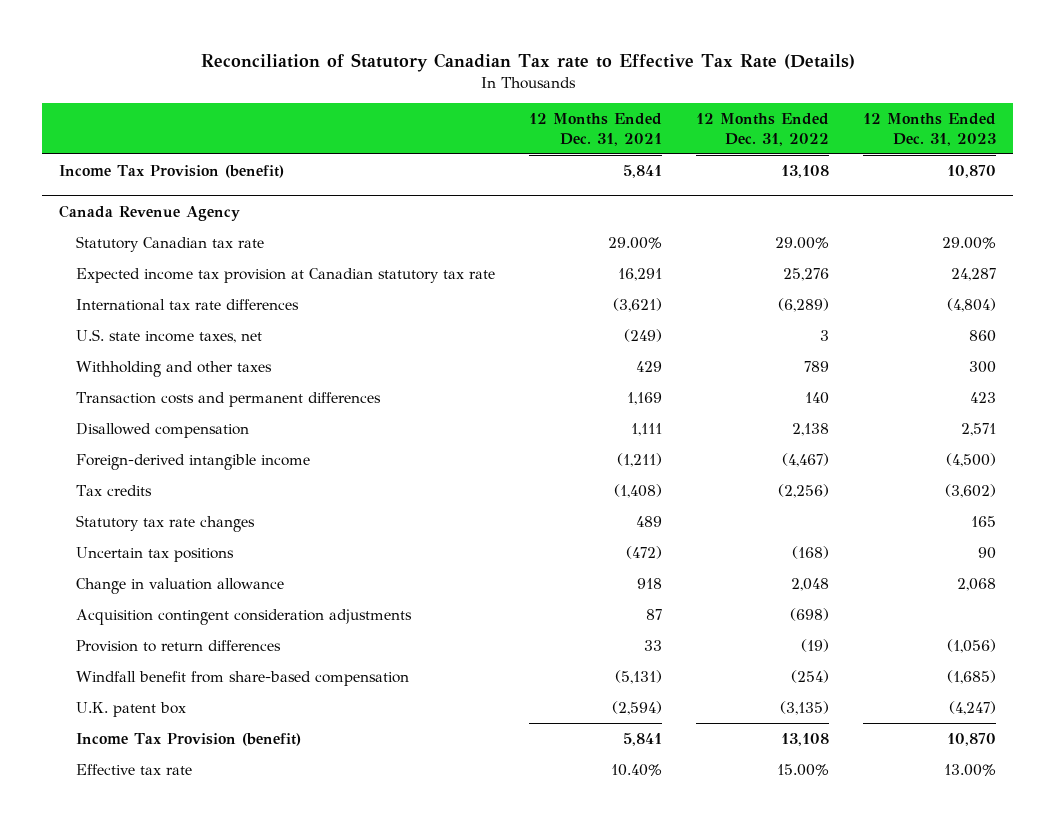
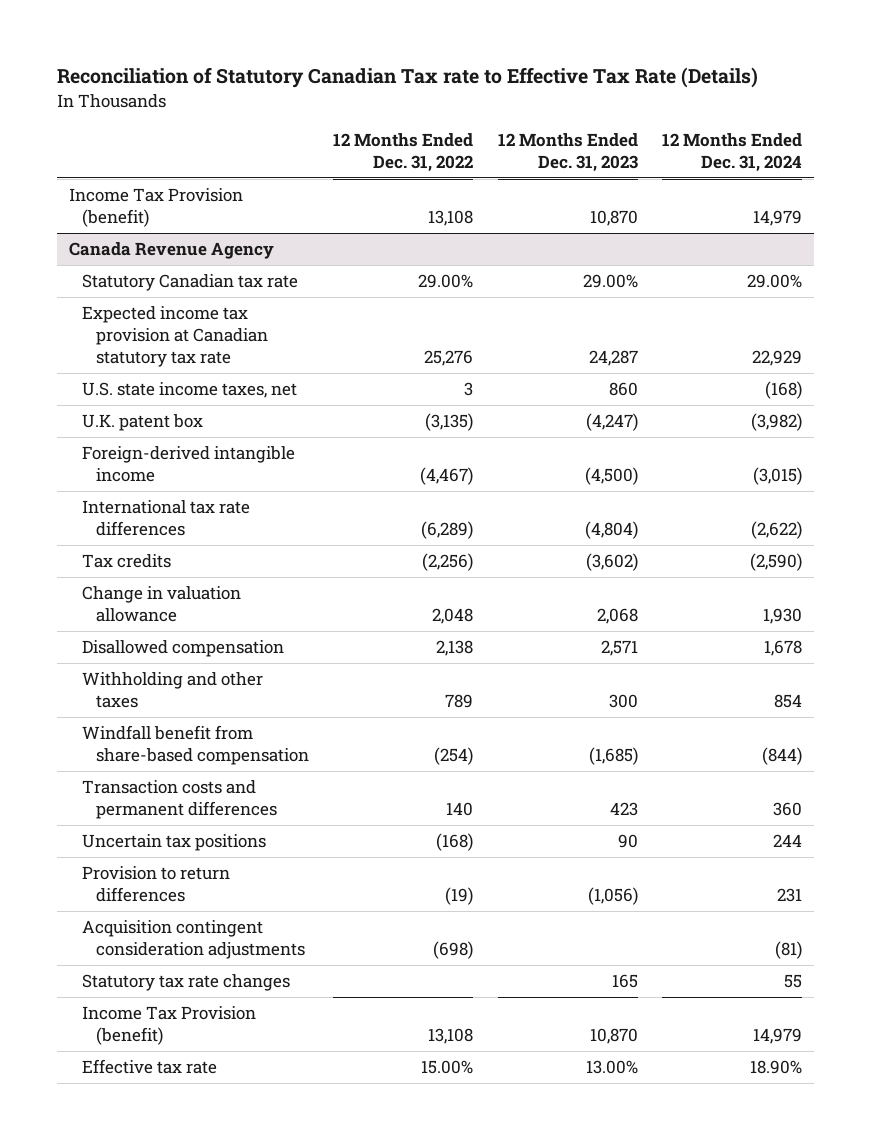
[528,113,662,146] 12 Months Ended Dec. 31, 2021 -> none
none -> [661,133,802,172] 12 Months Ended Dec. 31, 2024
[75,701,186,717] U.K. patent box -> [82,414,204,432] U.K. patent box
[75,298,299,311] International tax rate differences -> [82,500,251,536] International tax rate differences
[75,422,249,438] Disallowed compensation -> [82,640,285,658] Disallowed compensation
[75,360,272,377] Withholding and other taxes -> [82,672,264,708] Withholding and other taxes
[75,391,381,407] Transaction costs and permanent differences -> [82,780,277,819] Transaction costs and permanent differences
[75,546,234,562] Uncertain tax positions -> [82,834,267,852] Uncertain tax positions
[75,639,281,652] Provision to return differences -> [82,866,231,902] Provision to return differences
[75,608,412,625] Acquisition contingent consideration adjustments -> [82,920,305,959] Acquisition contingent consideration adjustments
[75,514,255,532] Statutory tax rate changes -> [82,974,291,992] Statutory tax rate changes

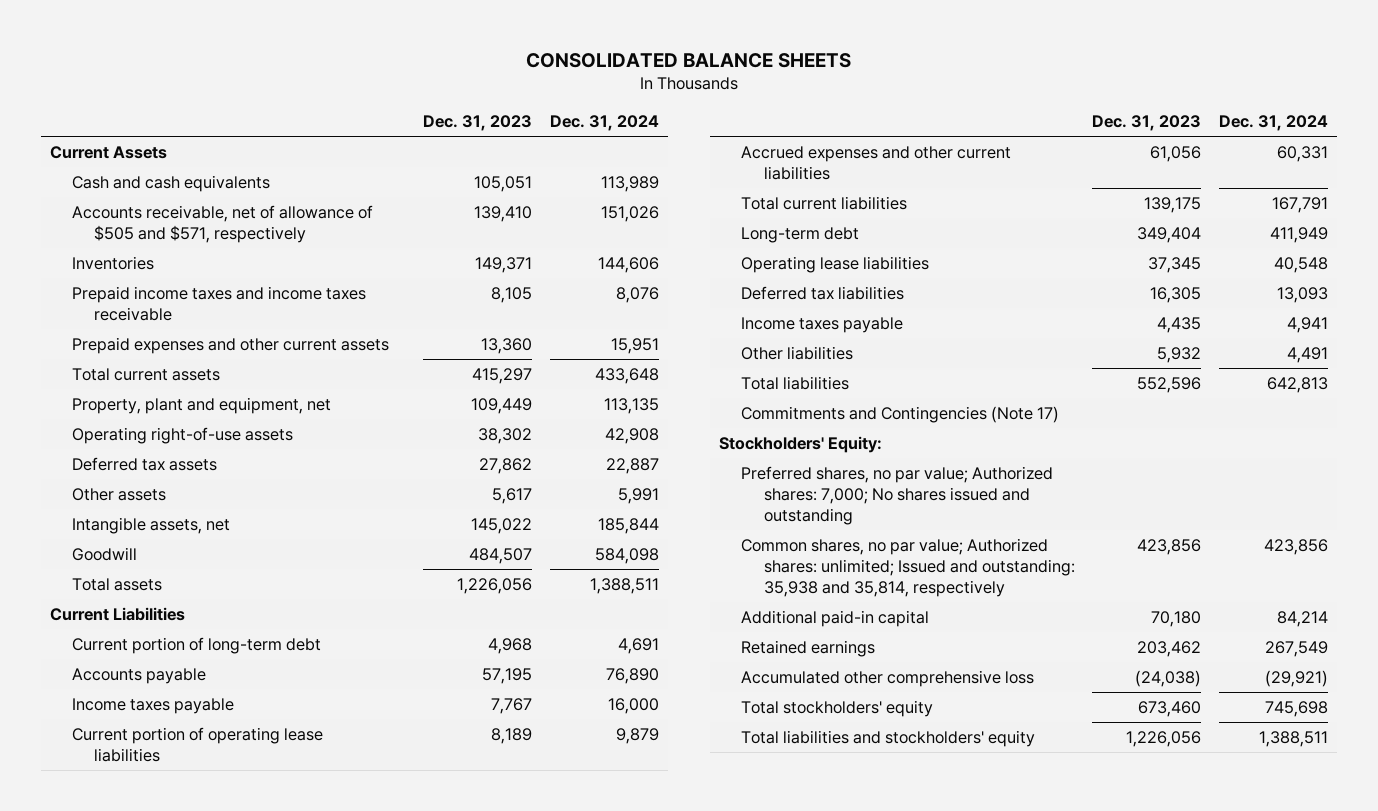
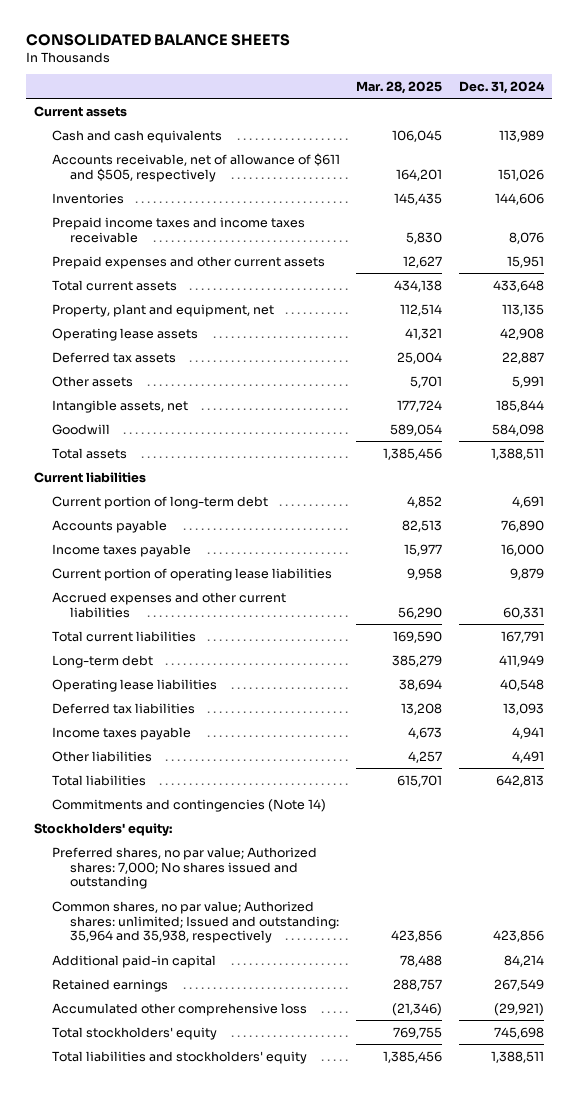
[423,115,533,132] Dec. 31, 2023 -> none
none -> [356,80,443,94] Mar. 28, 2025
[49,146,167,160] Current Assets -> [33,105,127,117] Current assets
[71,205,373,244] Accounts receivable, net of allowance of $505 and $571, respectively -> [51,152,340,182] Accounts receivable, net of allowance of $611 and $505, respectively
[71,427,293,445] Operating right-of-use assets -> [51,327,198,341] Operating lease assets
[49,607,185,622] Current Liabilities -> [33,471,146,483] Current liabilities
[741,406,1060,424] Commitments and Contingencies (Note 17) -> [51,798,326,812] Commitments and contingencies (Note 14)
[718,436,882,454] Stockholders' Equity: -> [33,822,172,836] Stockholders' equity:
[741,538,1075,598] Common shares, no par value; Authorized shares: unlimited; Issued and outstanding: 35,938 and 35,814, respectively -> [51,900,340,944] Common shares, no par value; Authorized shares: unlimited; Issued and outstanding: 35,964 and 35,938, respectively

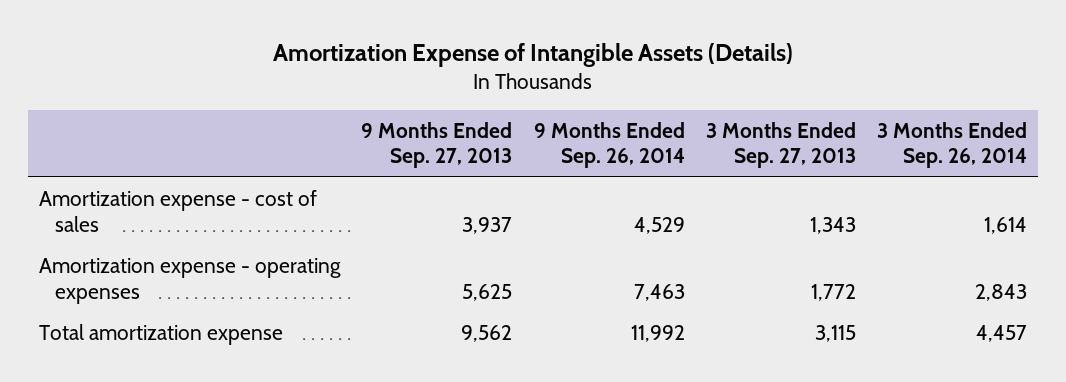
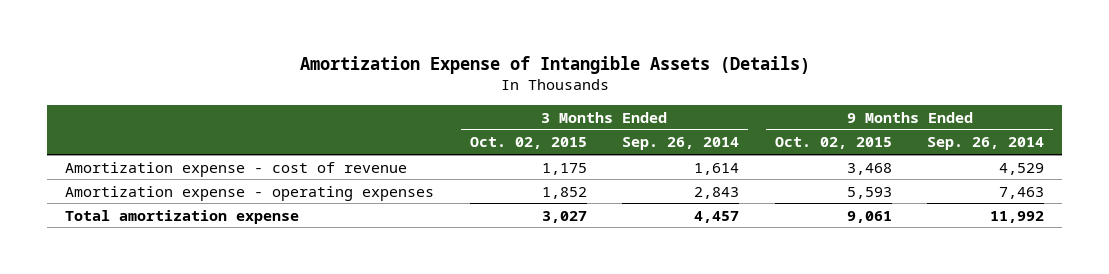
[361,121,513,169] 9 Months Ended Sep. 27, 2013 -> none
[705,121,856,169] 3 Months Ended Sep. 27, 2013 -> none
none -> [469,137,587,150] Oct. 02, 2015
none -> [774,137,892,150] Oct. 02, 2015
[39,190,318,232] Amortization expense - cost of sales -> [65,161,408,177] Amortization expense - cost of revenue

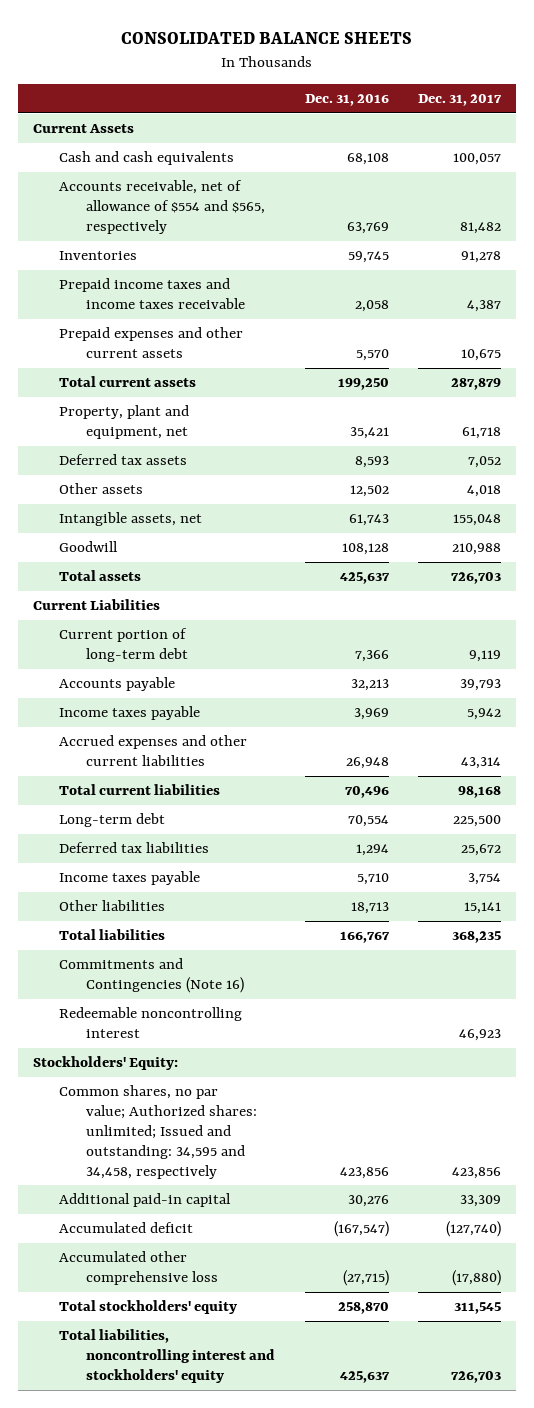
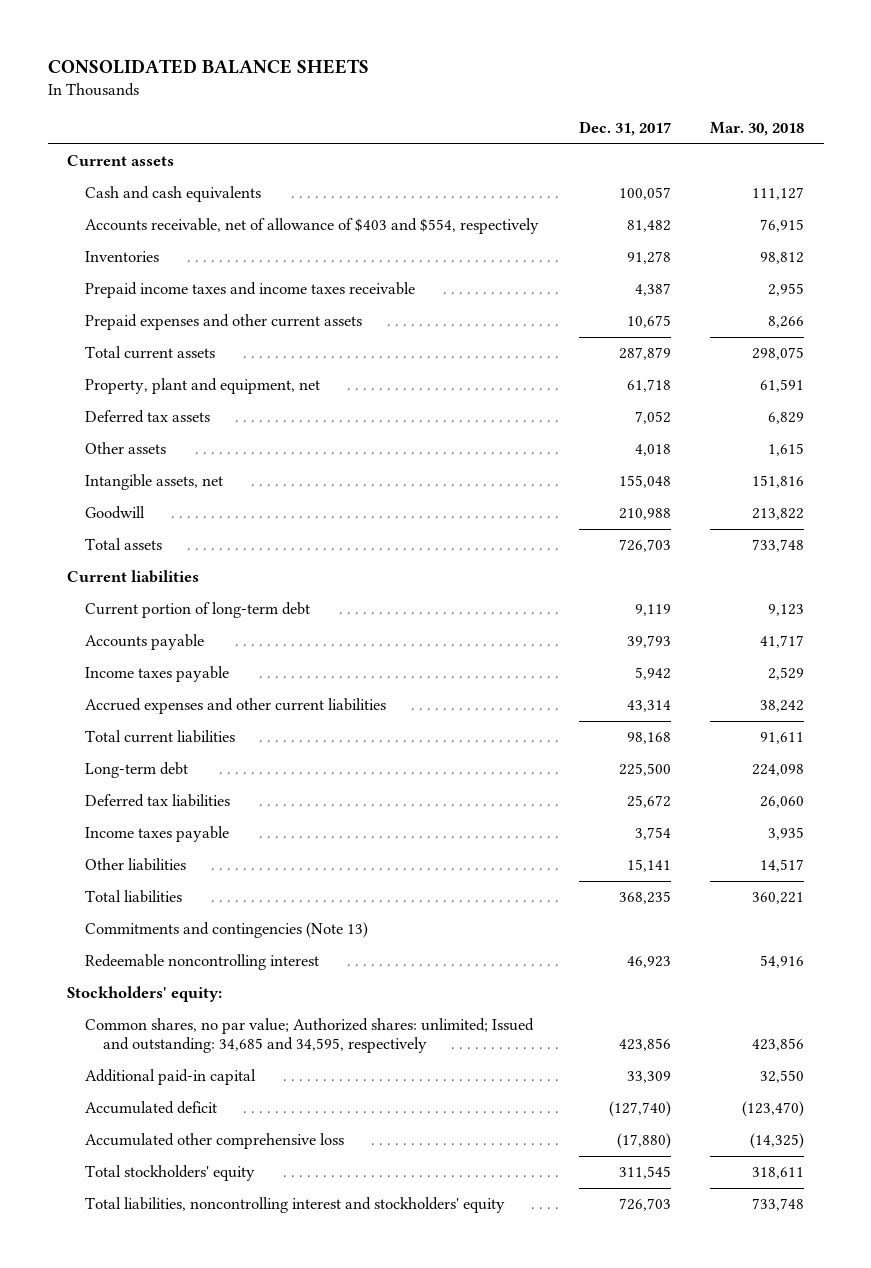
[304,94,389,107] Dec. 31, 2016 -> none
none -> [710,122,805,137] Mar. 30, 2018
[32,124,134,134] Current Assets -> [67,155,175,167] Current assets
[59,180,266,234] Accounts receivable, net of allowance of $554 and $565, respectively -> [84,218,539,235] Accounts receivable, net of allowance of $403 and $554, respectively
[32,599,160,611] Current Liabilities -> [67,570,200,584] Current liabilities
[59,958,245,994] Commitments and Contingencies (Note 16) -> [84,922,368,939] Commitments and contingencies (Note 13)
[32,1056,178,1071] Stockholders' Equity: -> [67,986,223,1003] Stockholders' equity:
[59,1085,258,1179] Common shares, no par value; Authorized shares: unlimited; Issued and outstanding: 34,595 and 34,458, respectively -> [84,1018,534,1054] Common shares, no par value; Authorized shares: unlimited; Issued and outstanding: 34,685 and 34,595, respectively

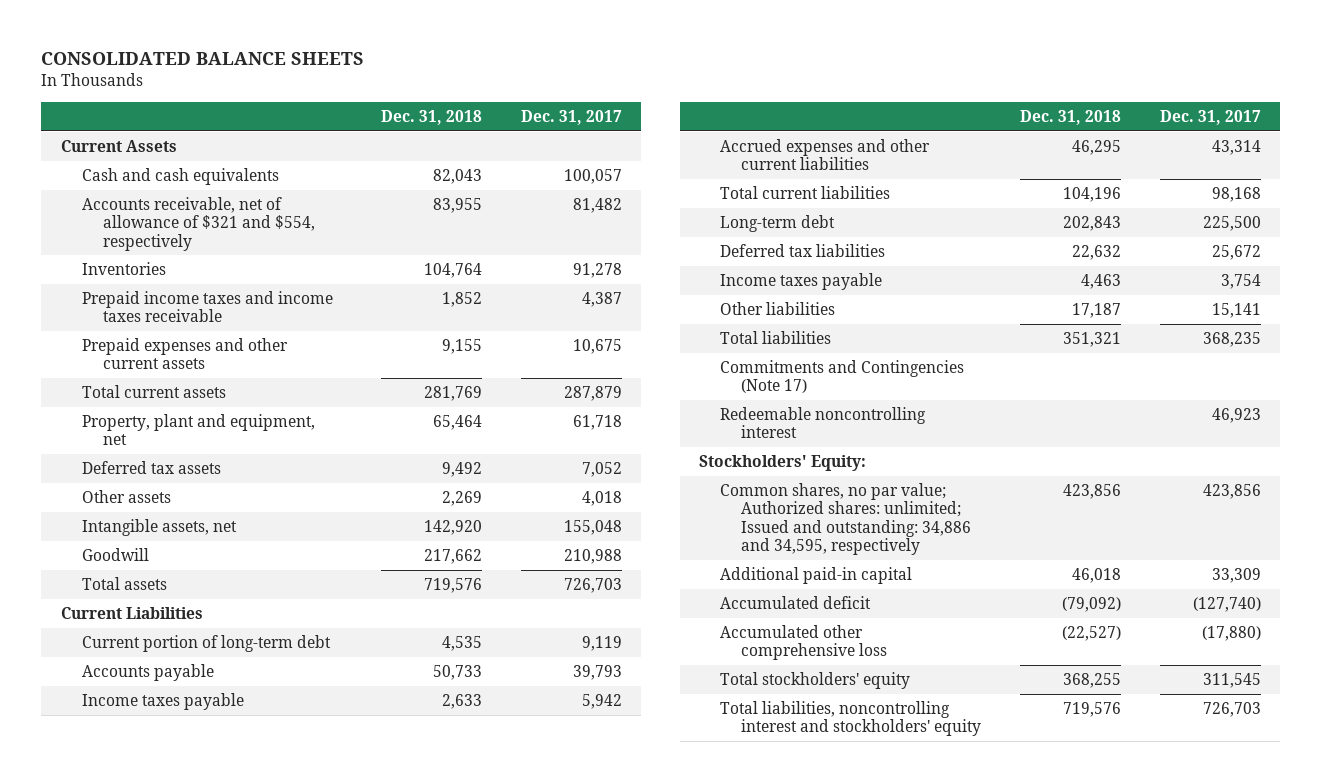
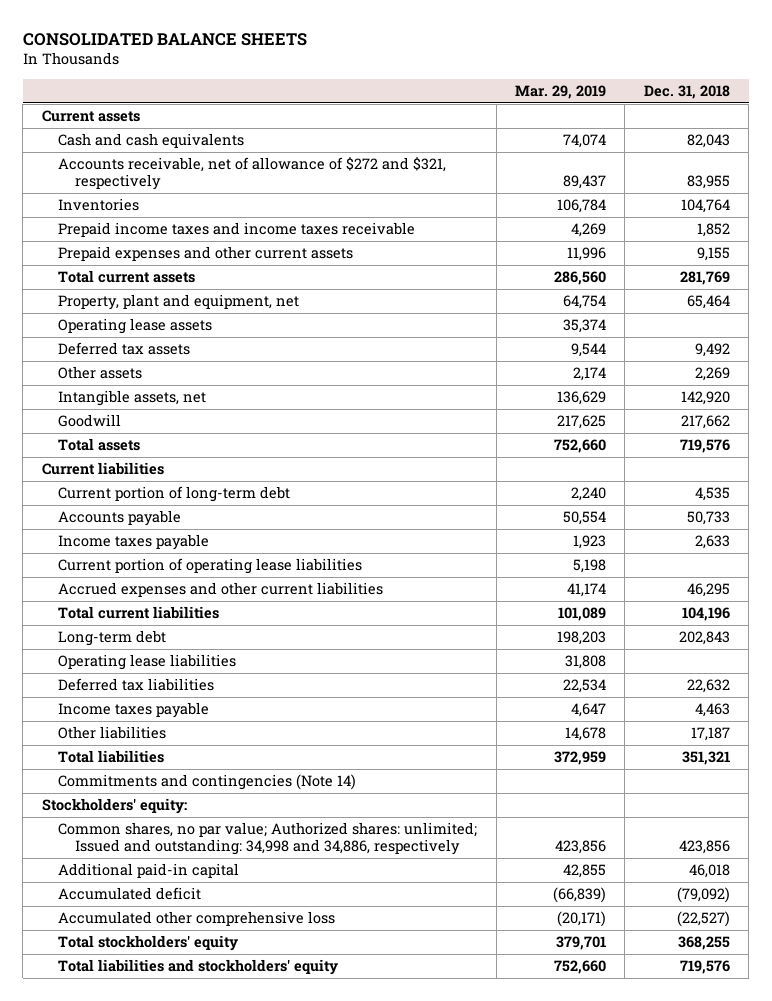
[520,109,622,125] Dec. 31, 2017 -> none
none -> [515,85,607,100] Mar. 29, 2019
[60,140,177,153] Current Assets -> [41,110,140,123] Current assets
[81,197,315,251] Accounts receivable, net of allowance of $321 and $554, respectively -> [58,157,447,191] Accounts receivable, net of allowance of $272 and $321, respectively
none -> [58,318,213,335] Operating lease assets
[60,607,203,620] Current Liabilities -> [41,462,164,476] Current liabilities
none -> [58,558,363,575] Current portion of operating lease liabilities
none -> [58,654,237,671] Operating lease liabilities
[720,407,927,439] Redeemable noncontrolling interest -> none
[720,360,965,394] Commitments and Contingencies (Note 17) -> [58,774,357,791] Commitments and contingencies (Note 14)
[699,455,867,472] Stockholders' Equity: -> [41,798,187,815] Stockholders' equity:
[720,483,972,555] Common shares, no par value; Authorized shares: unlimited; Issued and outstanding: 34,886 and 34,595, respectively -> [58,822,478,856] Common shares, no par value; Authorized shares: unlimited; Issued and outstanding: 34,998 and 34,886, respectively
[720,701,982,737] Total liabilities, noncontrolling interest and stockholders' equity -> [58,959,339,976] Total liabilities and stockholders' equity

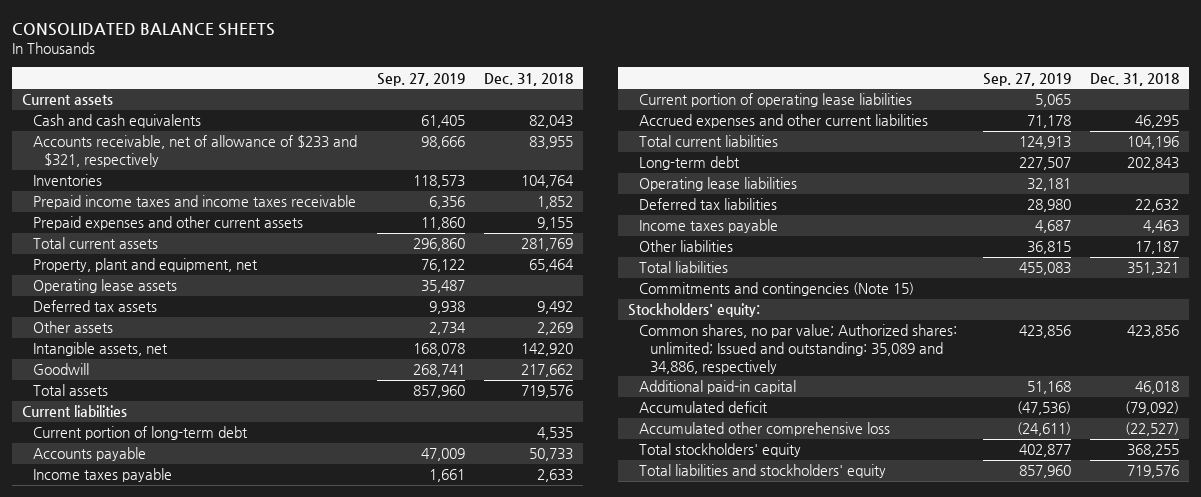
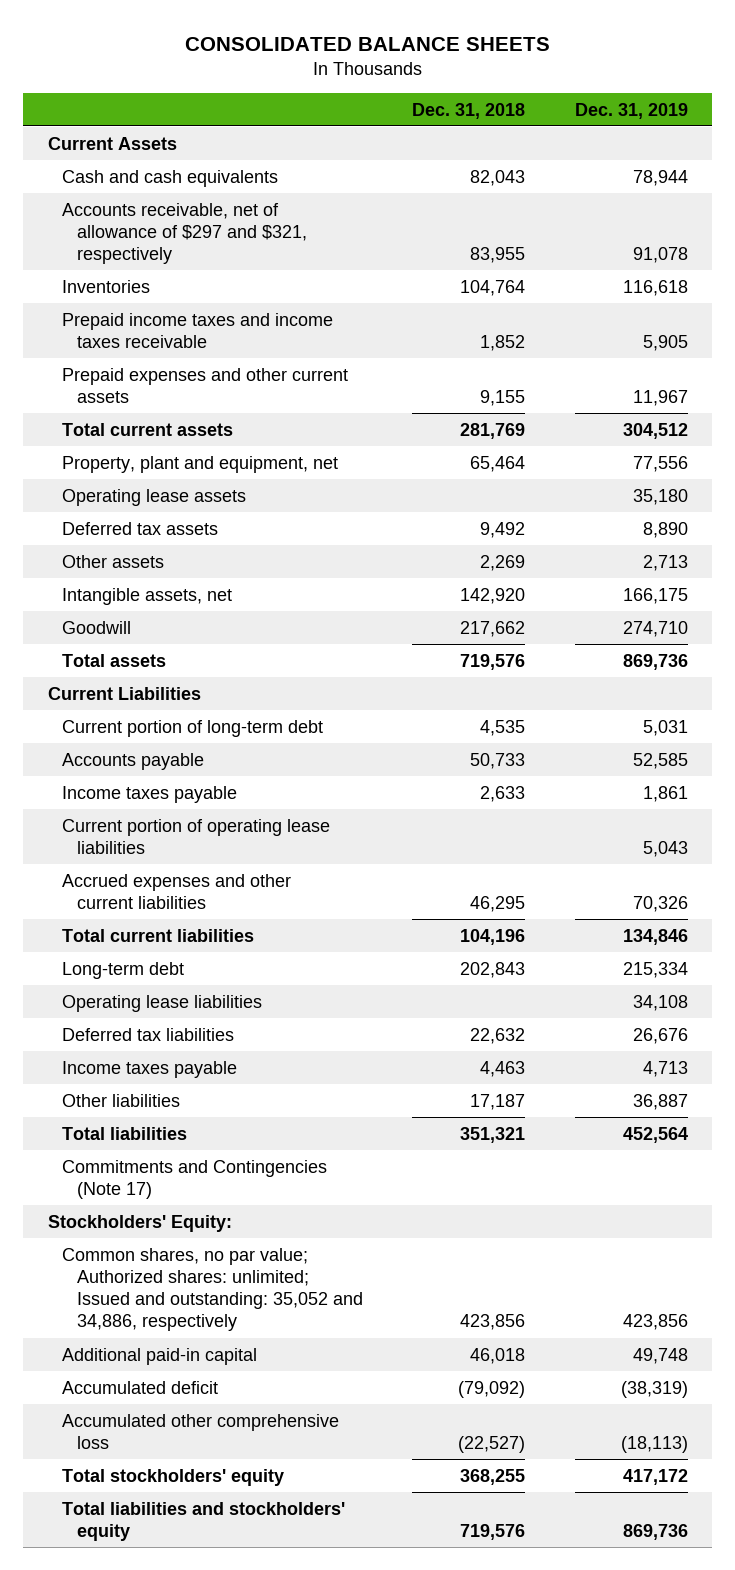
[376,72,465,86] Sep. 27, 2019 -> none
none -> [574,102,688,119] Dec. 31, 2019
[22,94,114,106] Current assets -> [47,136,177,150] Current Assets
[32,135,357,167] Accounts receivable, net of allowance of $233 and $321, respectively -> [62,202,308,265] Accounts receivable, net of allowance of $297 and $321, respectively
[22,405,128,418] Current liabilities -> [47,686,201,700] Current Liabilities
[638,282,914,297] Commitments and contingencies (Note 15) -> [62,1159,328,1199] Commitments and Contingencies (Note 17)
[628,303,761,318] Stockholders' equity: -> [47,1214,232,1232] Stockholders' Equity:
[638,324,957,374] Common shares, no par value; Authorized shares: unlimited; Issued and outstanding: 35,089 and 34,886, respectively -> [62,1247,364,1332] Common shares, no par value; Authorized shares: unlimited; Issued and outstanding: 35,052 and 34,886, respectively

